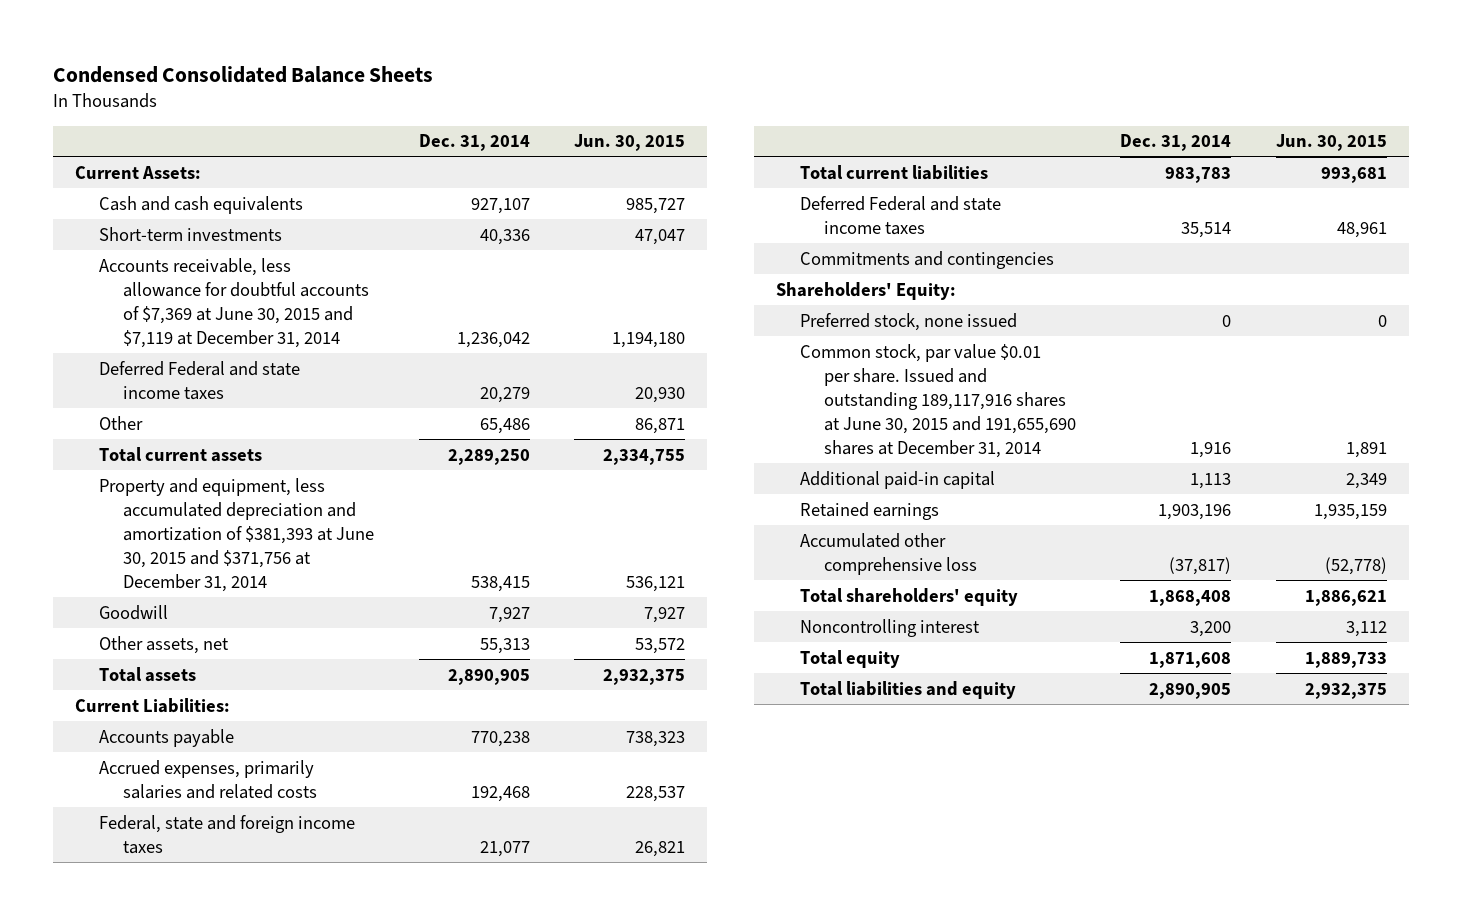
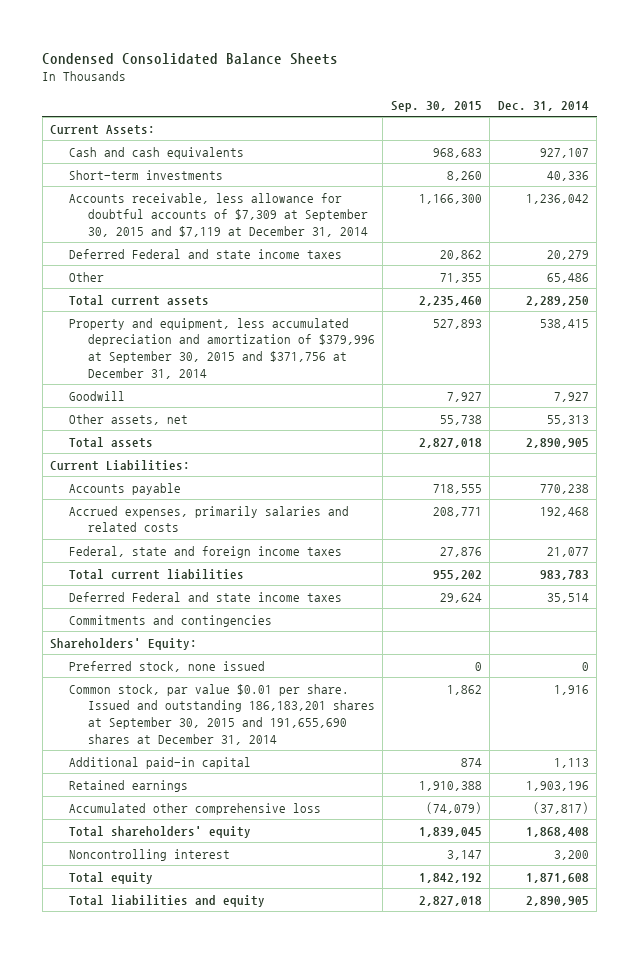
[574,134,686,152] Jun. 30, 2015 -> none
none -> [390,101,482,113] Sep. 30, 2015
[98,257,369,348] Accounts receivable, less allowance for doubtful accounts of $7,369 at June 30, 2015 and $7,119 at December 31, 2014 -> [68,192,368,238] Accounts receivable, less allowance for doubtful accounts of $7,309 at September 30, 2015 and $7,119 at December 31, 2014
[98,477,374,592] Property and equipment, less accumulated depreciation and amortization of $381,393 at June 30, 2015 and $371,756 at December 31, 2014 -> [68,317,375,379] Property and equipment, less accumulated depreciation and amortization of $379,996 at September 30, 2015 and $371,756 at December 31, 2014
[800,343,1077,458] Common stock, par value $0.01 per share. Issued and outstanding 189,117,916 shares at June 30, 2015 and 191,655,690 shares at December 31, 2014 -> [68,683,375,745] Common stock, par value $0.01 per share. Issued and outstanding 186,183,201 shares at September 30, 2015 and 191,655,690 shares at December 31, 2014

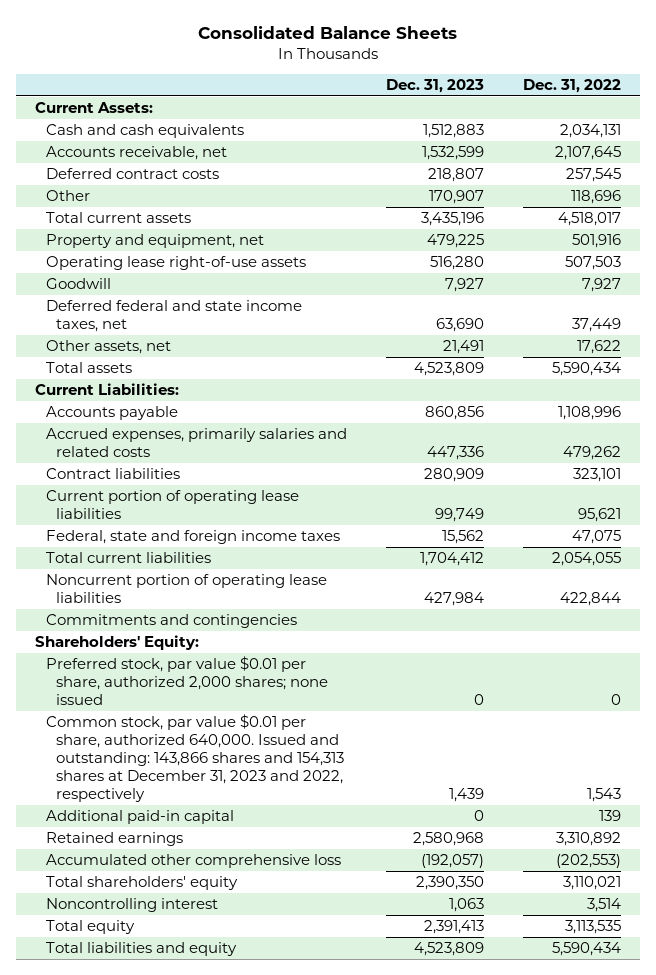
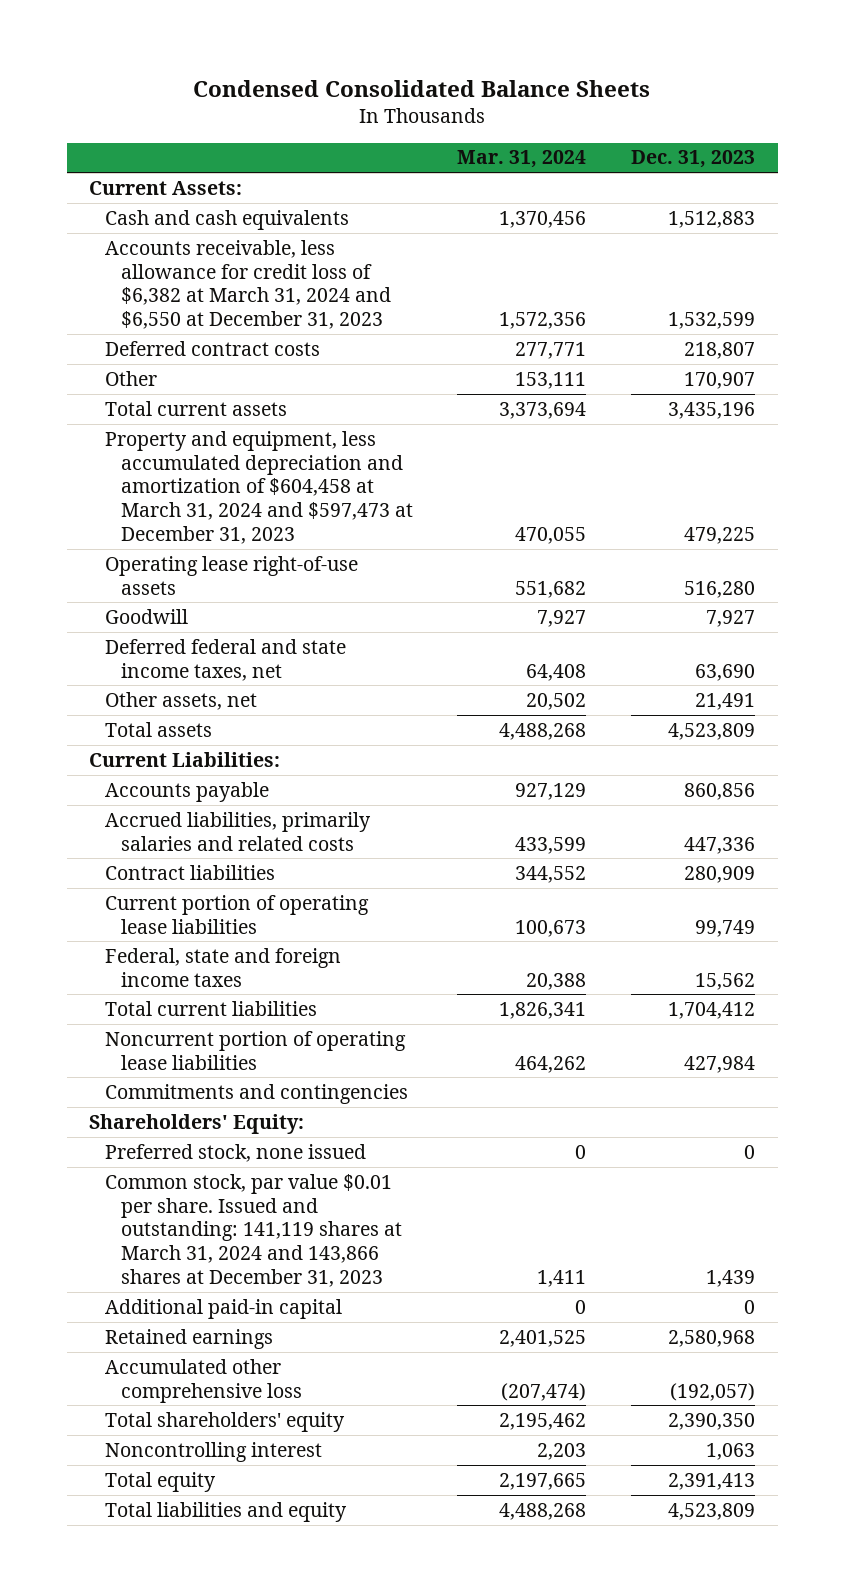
[198,25,458,39] Consolidated Balance Sheets -> [193,80,651,98] Condensed Consolidated Balance Sheets
[522,78,621,93] Dec. 31, 2022 -> none
none -> [457,150,587,169] Mar. 31, 2024
[45,146,227,161] Accounts receivable, net -> [104,239,391,330] Accounts receivable, less allowance for credit loss of $6,382 at March 31, 2024 and $6,550 at December 31, 2023
[45,234,264,249] Property and equipment, net -> [104,430,413,544] Property and equipment, less accumulated depreciation and amortization of $604,458 at March 31, 2024 and $597,473 at December 31, 2023
[45,428,347,458] Accrued expenses, primarily salaries and related costs -> [104,811,371,851] Accrued liabilities, primarily salaries and related costs
[45,656,329,706] Preferred stock, par value $0.01 per share, authorized 2,000 shares; none issued -> [104,1143,366,1162] Preferred stock, none issued
[45,714,345,803] Common stock, par value $0.01 per share, authorized 640,000. Issued and outstanding: 143,866 shares and 154,313 shares at December 31, 2023 and 2022, respectively -> [104,1173,402,1287] Common stock, par value $0.01 per share. Issued and outstanding: 141,119 shares at March 31, 2024 and 143,866 shares at December 31, 2023

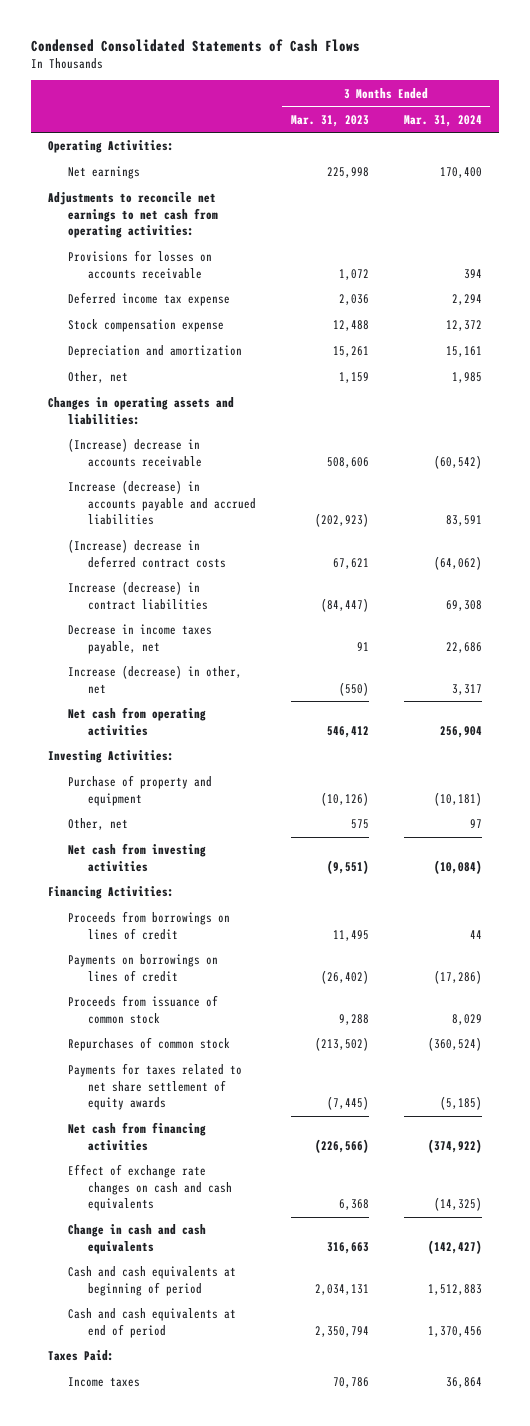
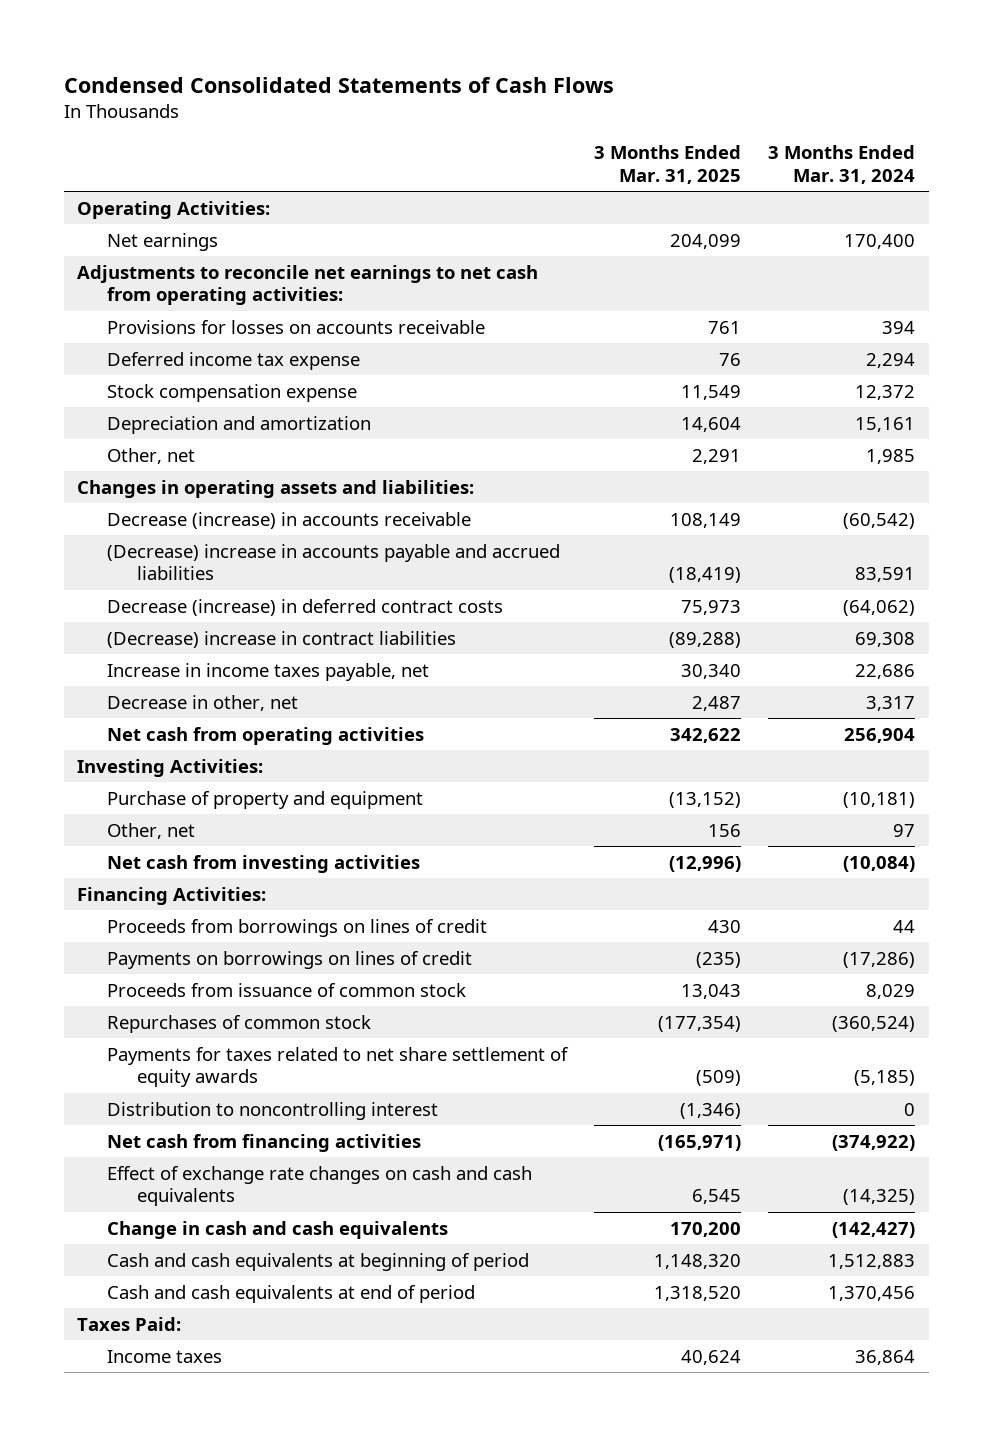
[290,114,369,127] Mar. 31, 2023 -> none
none -> [594,145,742,185] 3 Months Ended Mar. 31, 2025
[68,438,203,467] (Increase) decrease in accounts receivable -> [106,511,471,529] Decrease (increase) in accounts receivable
[68,480,257,526] Increase (decrease) in accounts payable and accrued liabilities -> [106,543,560,581] (Decrease) increase in accounts payable and accrued liabilities
[68,539,227,568] (Increase) decrease in deferred contract costs -> [106,598,503,616] Decrease (increase) in deferred contract costs
[68,581,209,610] Increase (decrease) in contract liabilities -> [106,630,456,648] (Decrease) increase in contract liabilities
[68,624,213,654] Decrease in income taxes payable, net -> [106,662,429,681] Increase in income taxes payable, net
[68,665,243,694] Increase (decrease) in other, net -> [106,694,298,711] Decrease in other, net
none -> [106,1101,438,1120] Distribution to noncontrolling interest

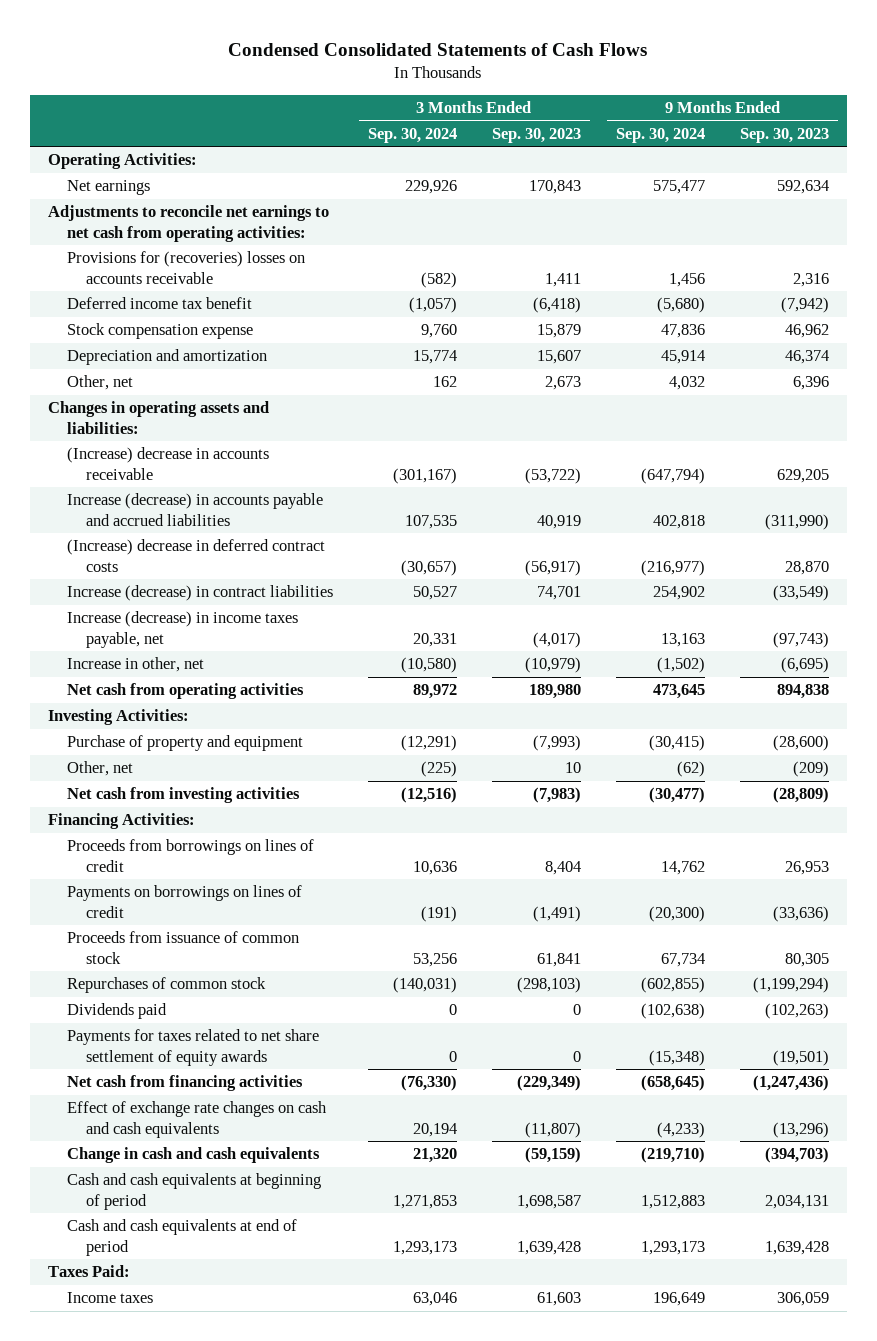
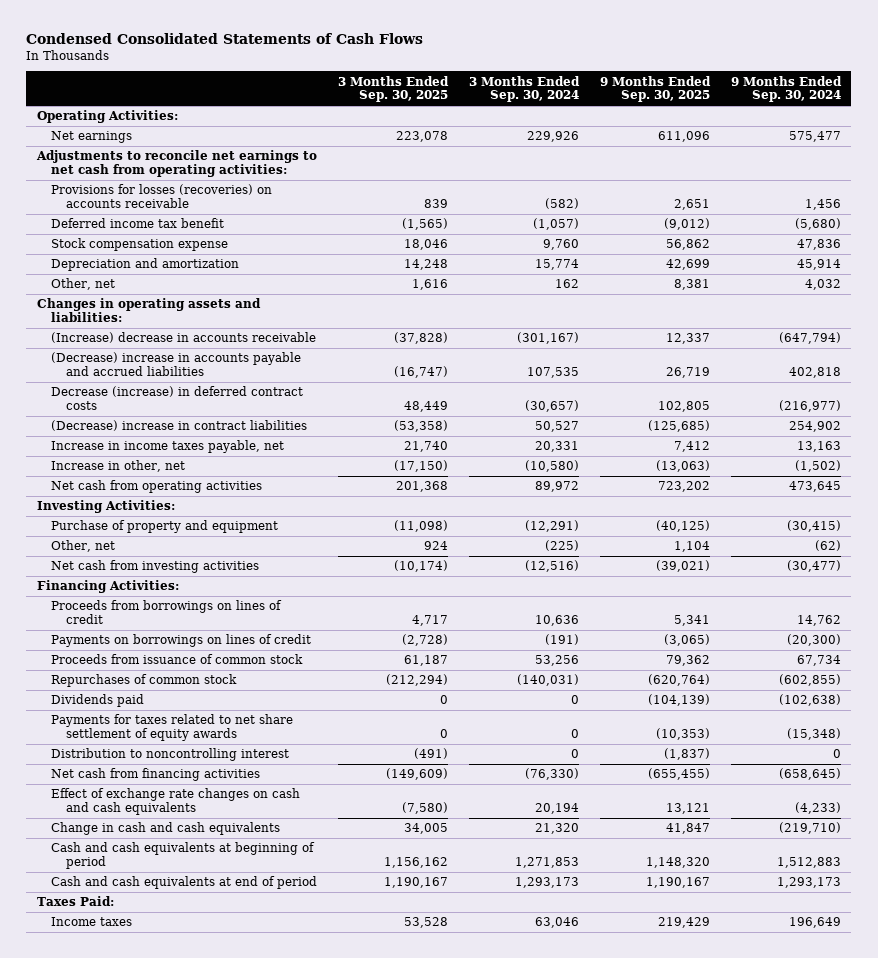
[491,127,581,143] Sep. 30, 2023 -> none
[740,127,830,143] Sep. 30, 2023 -> none
none -> [338,75,450,103] 3 Months Ended Sep. 30, 2025
none -> [600,75,712,103] 9 Months Ended Sep. 30, 2025
[66,251,305,284] Provisions for (recoveries) losses on accounts receivable -> [51,184,273,209] Provisions for losses (recoveries) on accounts receivable
[66,493,323,526] Increase (decrease) in accounts payable and accrued liabilities -> [51,352,302,377] (Decrease) increase in accounts payable and accrued liabilities
[66,539,325,572] (Increase) decrease in deferred contract costs -> [51,386,304,411] Decrease (increase) in deferred contract costs
[66,585,333,602] Increase (decrease) in contract liabilities -> [51,420,308,432] (Decrease) increase in contract liabilities
[66,611,298,648] Increase (decrease) in income taxes payable, net -> [51,440,285,454] Increase in income taxes payable, net
none -> [51,748,290,762] Distribution to noncontrolling interest

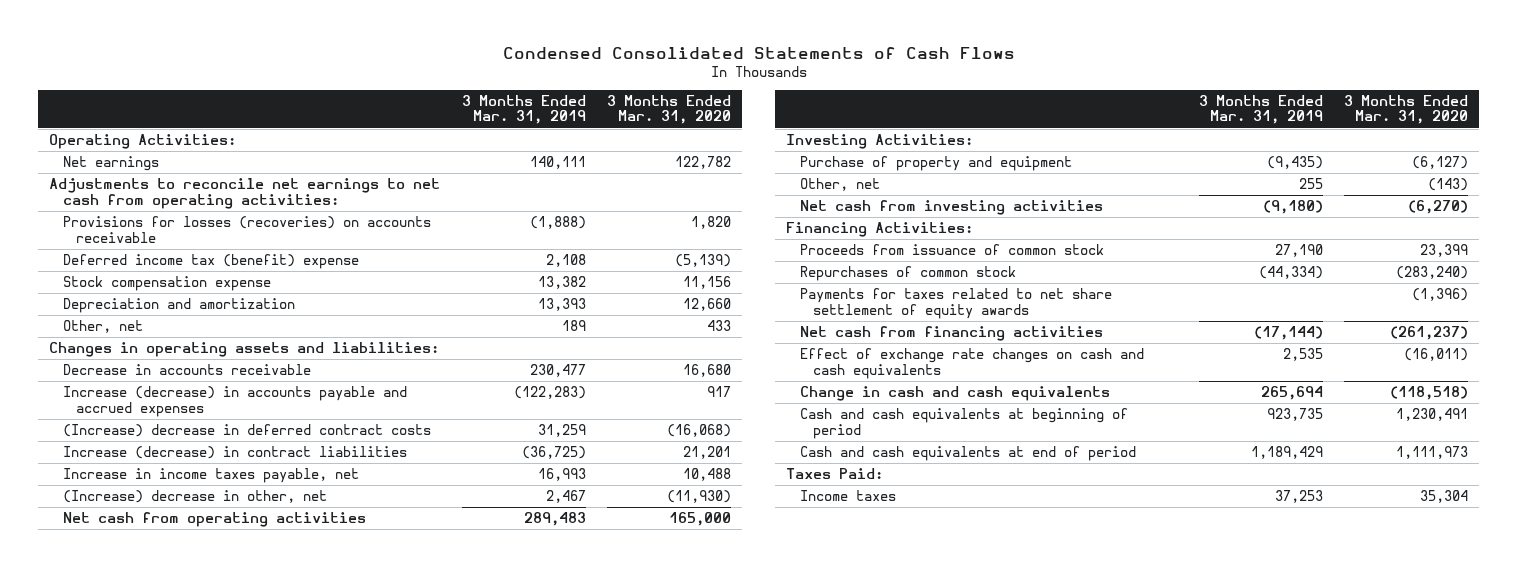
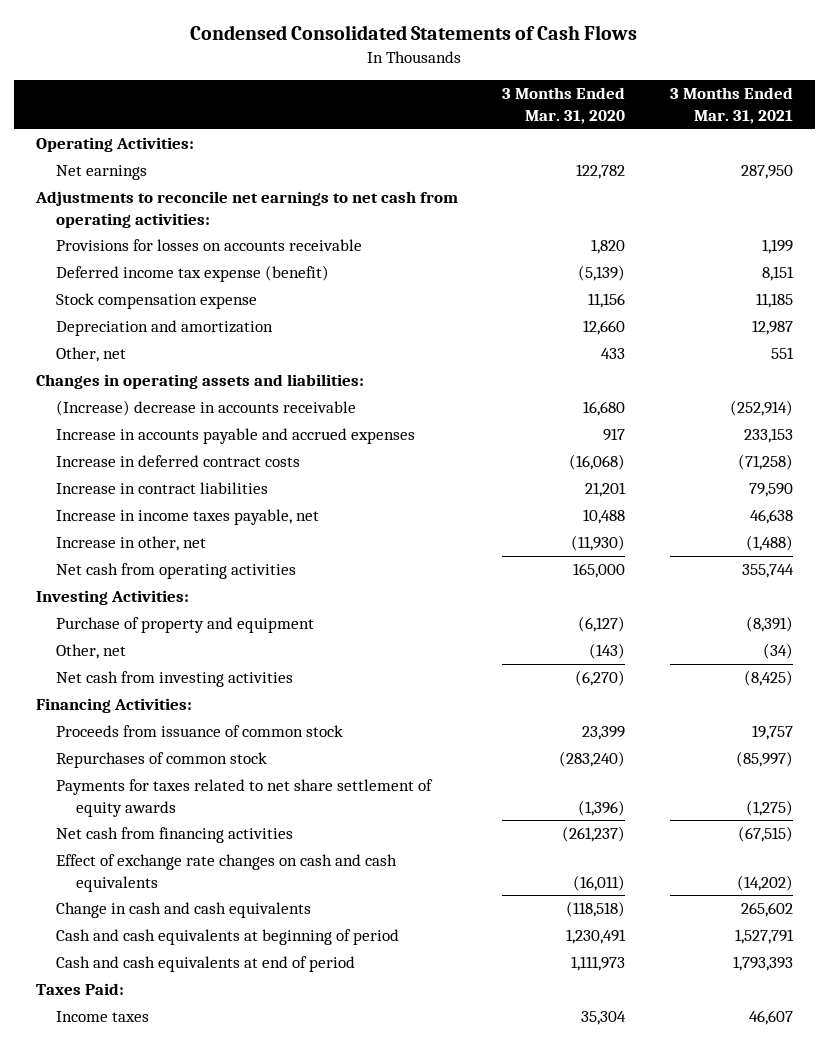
[461,95,586,125] 3 Months Ended Mar. 31, 2019 -> none
none -> [669,87,793,125] 3 Months Ended Mar. 31, 2021
[62,216,431,243] Provisions for losses (recoveries) on accounts receivable -> [56,239,363,252] Provisions for losses on accounts receivable
[62,254,359,270] Deferred income tax (benefit) expense -> [56,265,330,283] Deferred income tax expense (benefit)
[62,364,311,376] Decrease in accounts receivable -> [56,400,357,417] (Increase) decrease in accounts receivable
[62,386,407,417] Increase (decrease) in accounts payable and accrued expenses -> [56,428,416,445] Increase in accounts payable and accrued expenses
[62,424,431,438] (Increase) decrease in deferred contract costs -> [56,455,301,468] Increase in deferred contract costs
[62,446,407,460] Increase (decrease) in contract liabilities -> [56,482,269,495] Increase in contract liabilities
[62,490,327,504] (Increase) decrease in other, net -> [56,536,207,552] Increase in other, net

